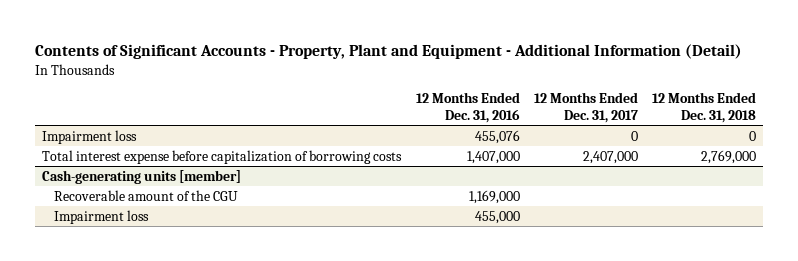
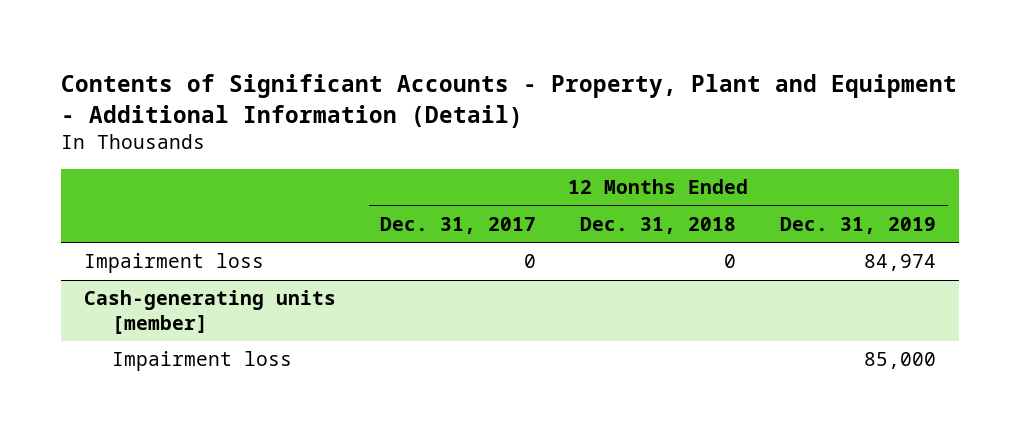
[415,92,520,123] 12 Months Ended Dec. 31, 2016 -> none
none -> [780,217,937,235] Dec. 31, 2019
[42,149,403,164] Total interest expense before capitalization of borrowing costs -> none
[53,189,238,201] Recoverable amount of the CGU -> none

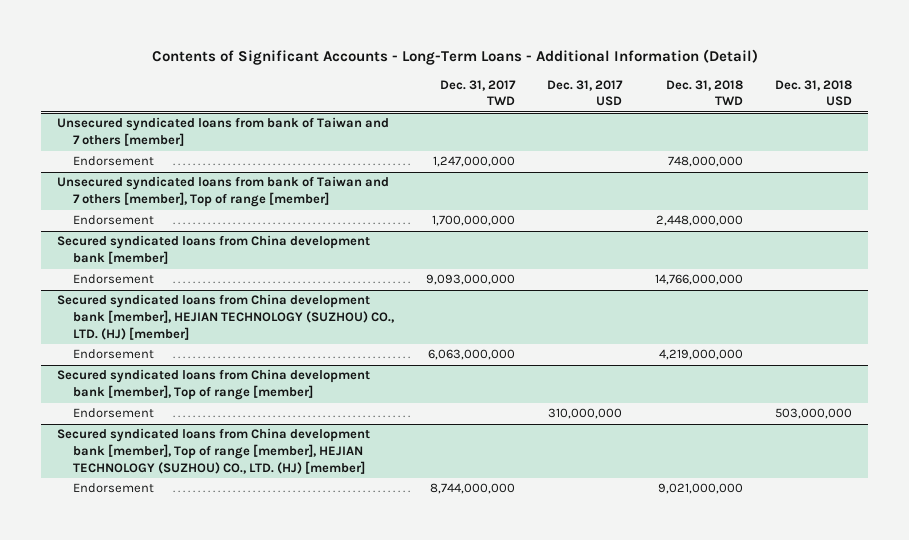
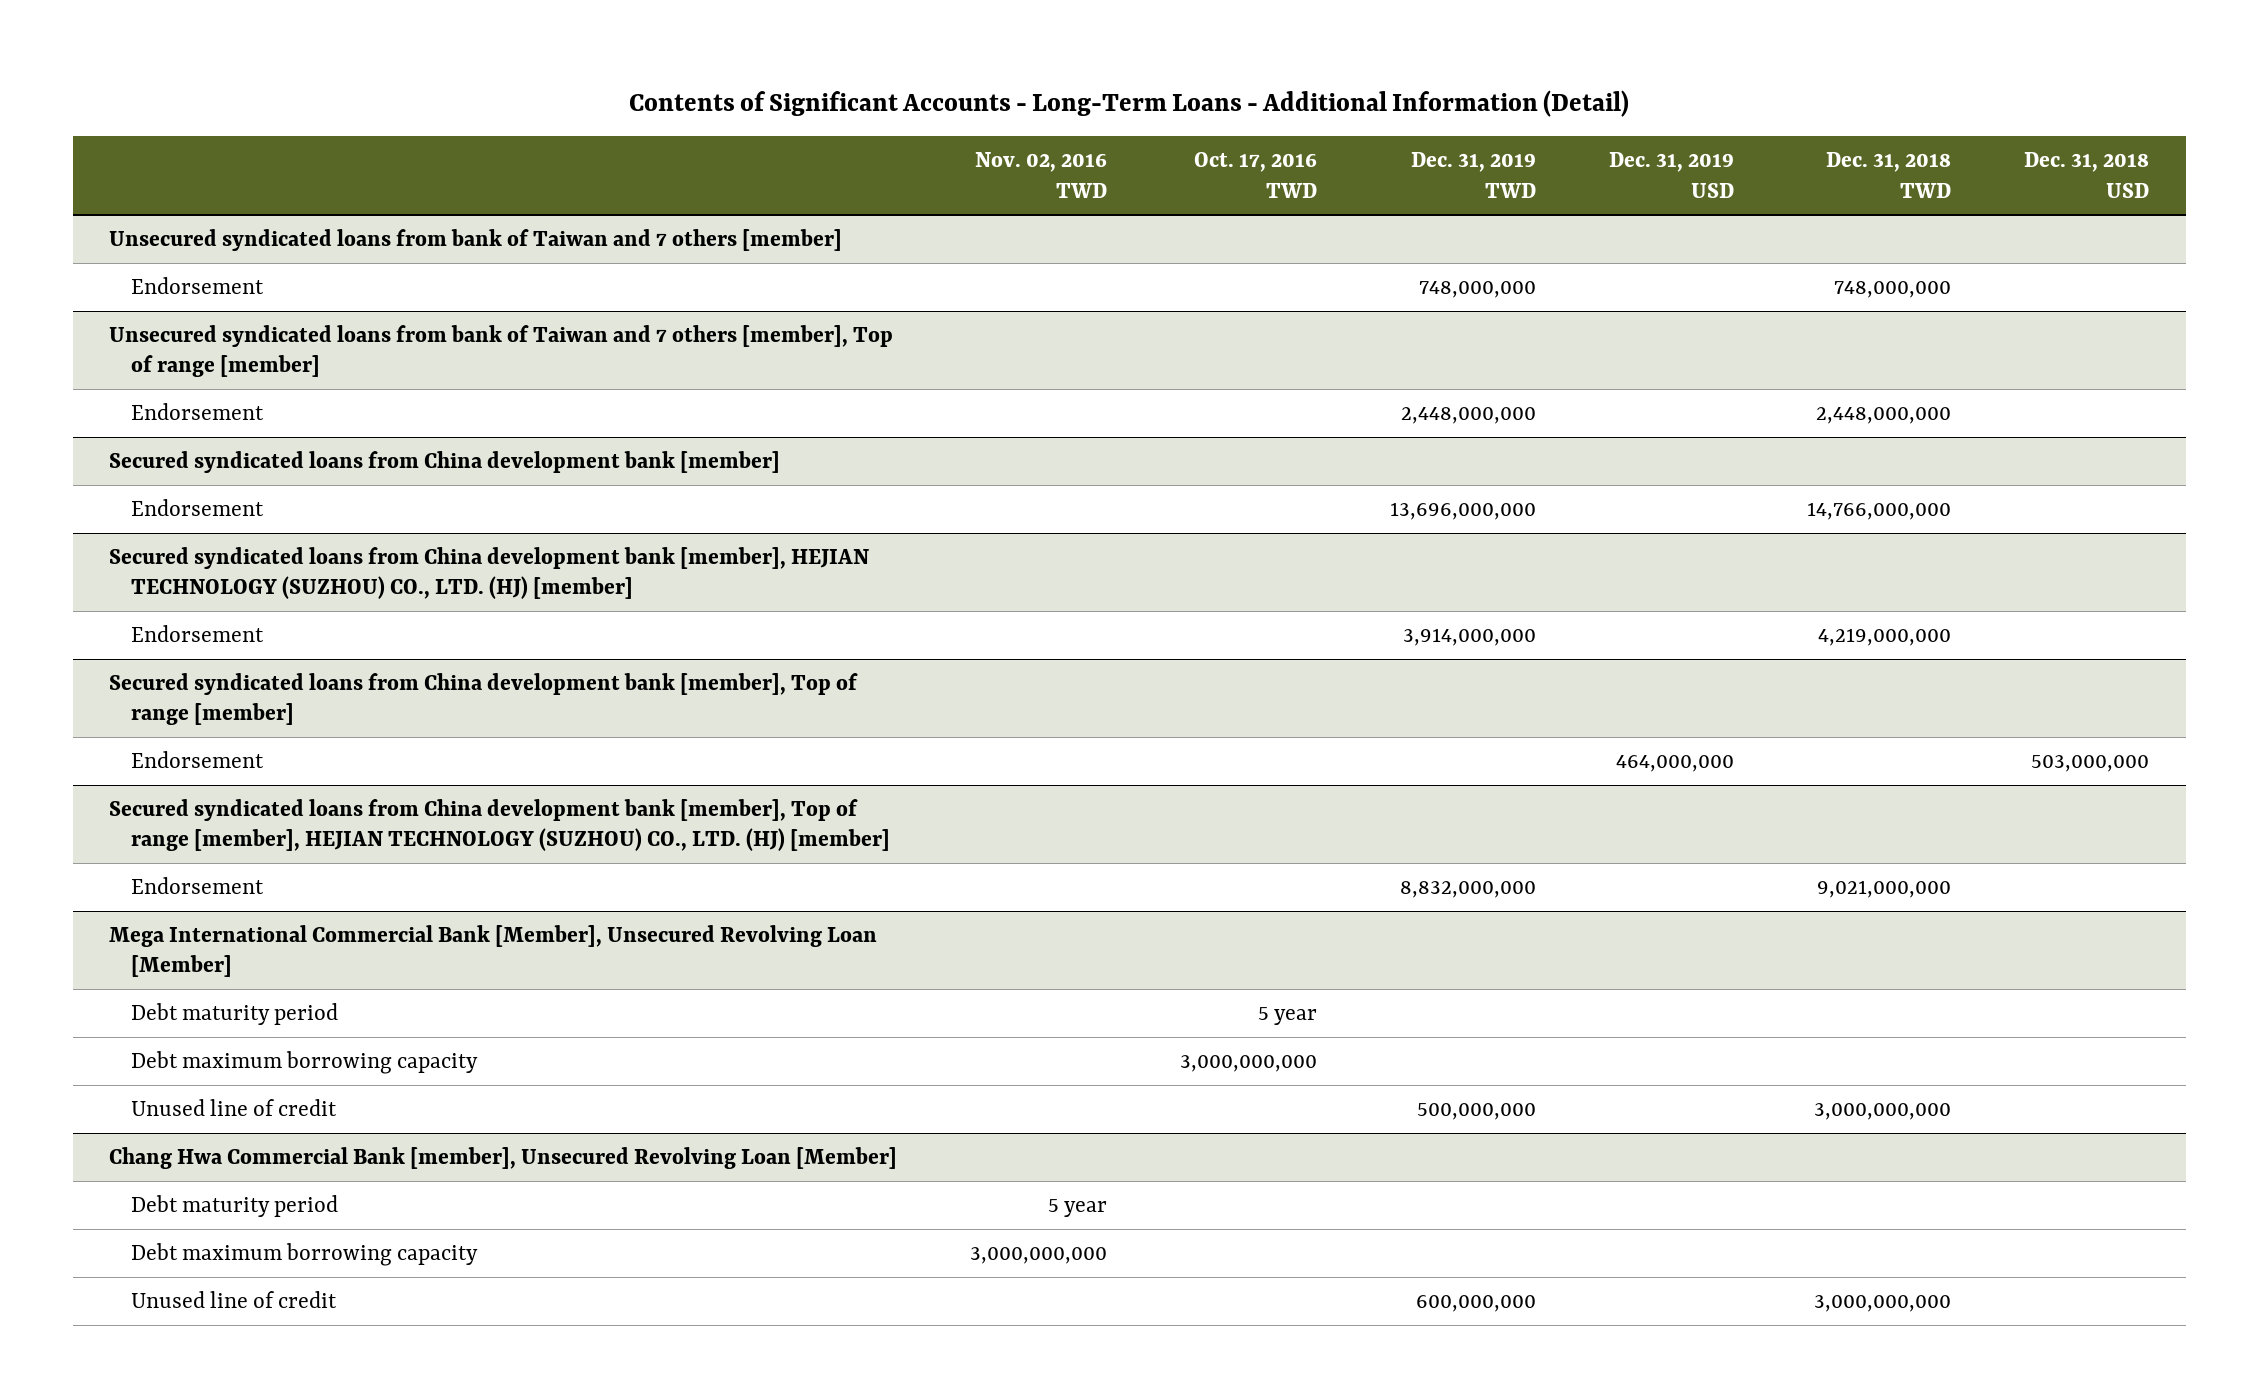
[440,79,517,106] Dec. 31, 2017 TWD -> none
[547,79,624,107] Dec. 31, 2017 USD -> none
none -> [975,152,1108,198] Nov. 02, 2016 TWD
none -> [1194,152,1318,198] Oct. 17, 2016 TWD
none -> [1411,152,1537,198] Dec. 31, 2019 TWD
none -> [1609,152,1735,198] Dec. 31, 2019 USD
none -> [109,924,878,978] Mega International Commercial Bank [Member], Unsecured Revolving Loan [Member]
none -> [131,1002,339,1025] Debt maturity period
none -> [131,1050,479,1074] Debt maximum borrowing capacity
none -> [131,1098,338,1116] Unused line of credit
none -> [109,1146,898,1169] Chang Hwa Commercial Bank [member], Unsecured Revolving Loan [Member]
none -> [131,1194,339,1217] Debt maturity period
none -> [131,1242,479,1266] Debt maximum borrowing capacity
none -> [131,1290,338,1308] Unused line of credit

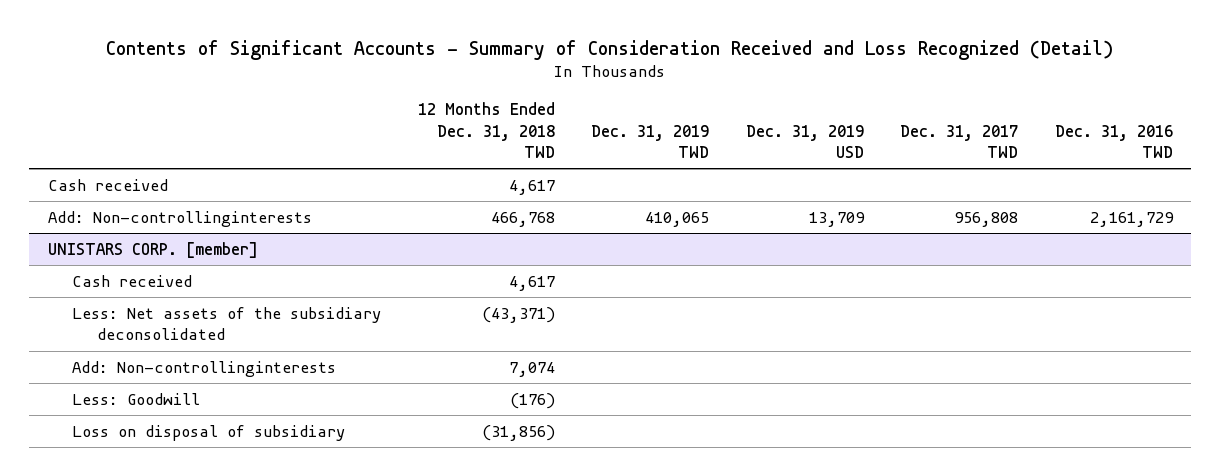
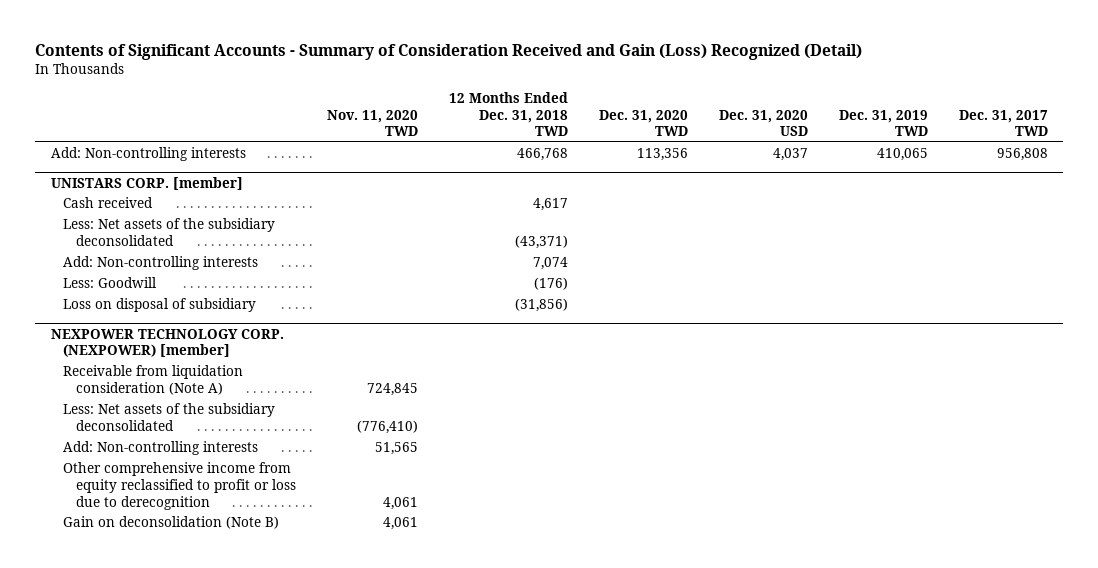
[106,39,1114,60] Contents of Significant Accounts - Summary of Consideration Received and Loss Recognized (Detail) -> [35,44,863,61] Contents of Significant Accounts - Summary of Consideration Received and Gain (Loss) Recognized (Detail)
[745,124,864,158] Dec. 31, 2019 USD -> none
[1054,124,1173,158] Dec. 31, 2016 TWD -> none
none -> [327,109,419,137] Nov. 11, 2020 TWD
none -> [598,109,688,137] Dec. 31, 2020 TWD
none -> [718,109,808,137] Dec. 31, 2020 USD
[47,178,168,191] Cash received -> none
[47,210,312,227] Add: Non-controllinginterests -> [50,147,246,162] Add: Non-controlling interests
[72,360,337,377] Add: Non-controllinginterests -> [63,256,259,271] Add: Non-controlling interests
none -> [50,328,284,358] NEXPOWER TECHNOLOGY CORP. (NEXPOWER) [member]
none -> [63,365,244,395] Receivable from liquidation consideration (Note A)
none -> [63,403,276,431] Less: Net assets of the subsidiary deconsolidated
none -> [63,441,259,456] Add: Non-controlling interests
none -> [63,462,297,510] Other comprehensive income from equity reclassified to profit or loss due to derecognition
none -> [63,516,280,530] Gain on deconsolidation (Note B)

